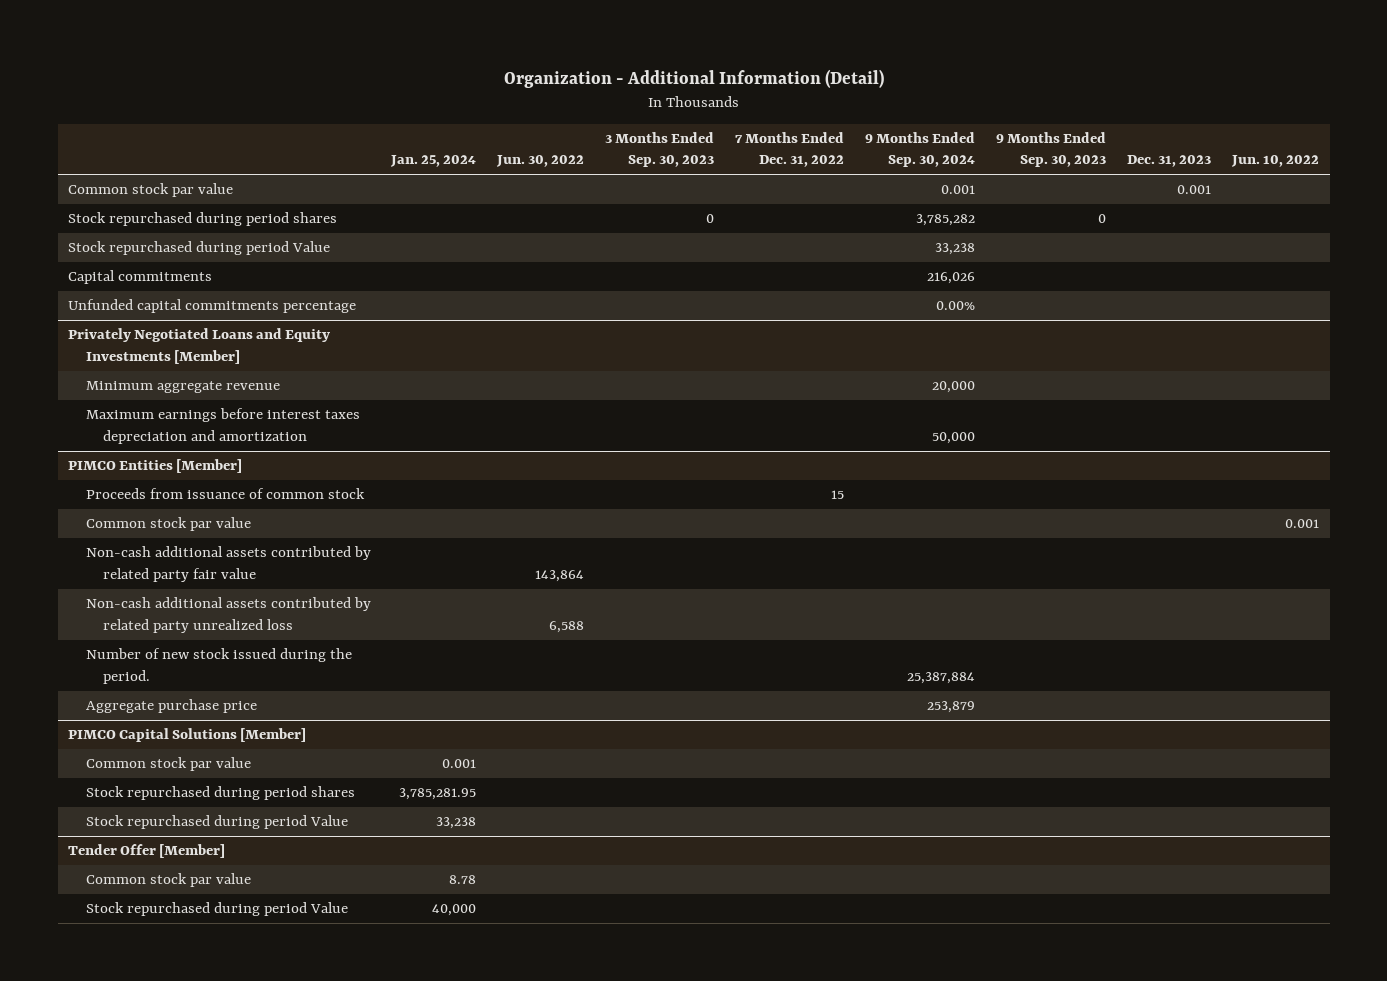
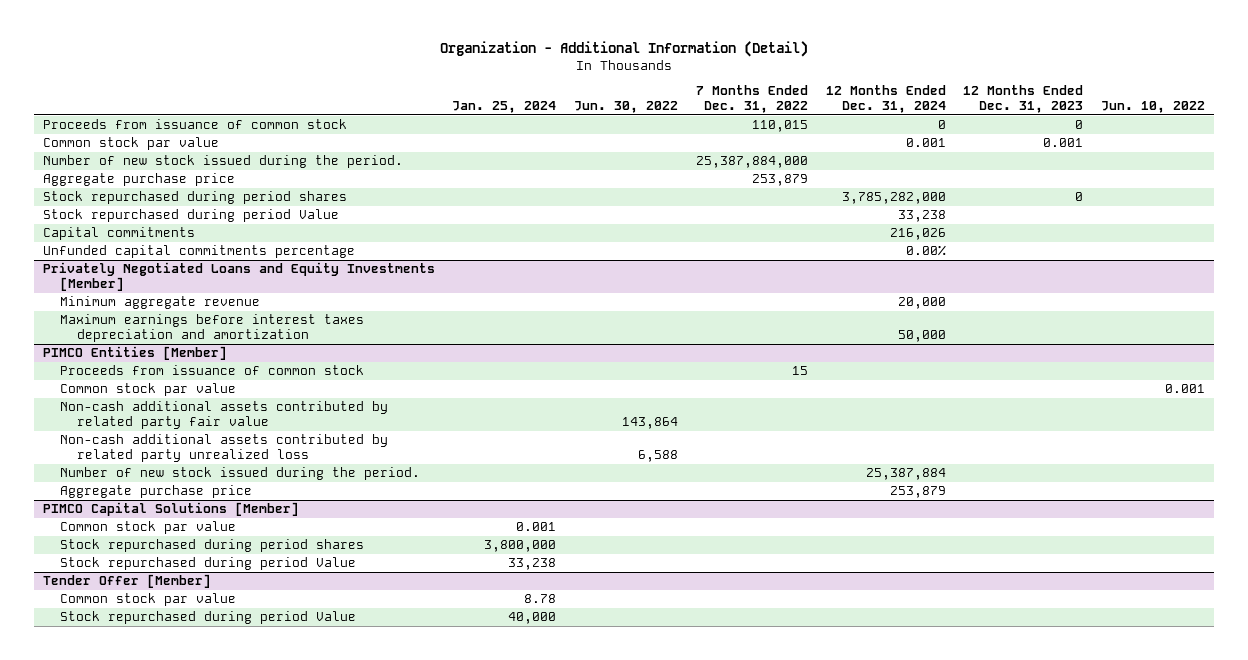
[605,132,715,168] 3 Months Ended Sep. 30, 2023 -> none
[865,132,976,168] 9 Months Ended Sep. 30, 2024 -> none
[996,132,1107,168] 9 Months Ended Sep. 30, 2023 -> none
[1127,155,1212,168] Dec. 31, 2023 -> none
none -> [825,85,946,114] 12 Months Ended Dec. 31, 2024
none -> [963,85,1084,114] 12 Months Ended Dec. 31, 2023
none -> [42,119,347,130] Proceeds from issuance of common stock
none -> [42,155,403,169] Number of new stock issued during the period.
none -> [42,173,235,187] Aggregate purchase price
[399,788,477,801] 3,785,281.95 -> [484,540,557,553] 3,800,000

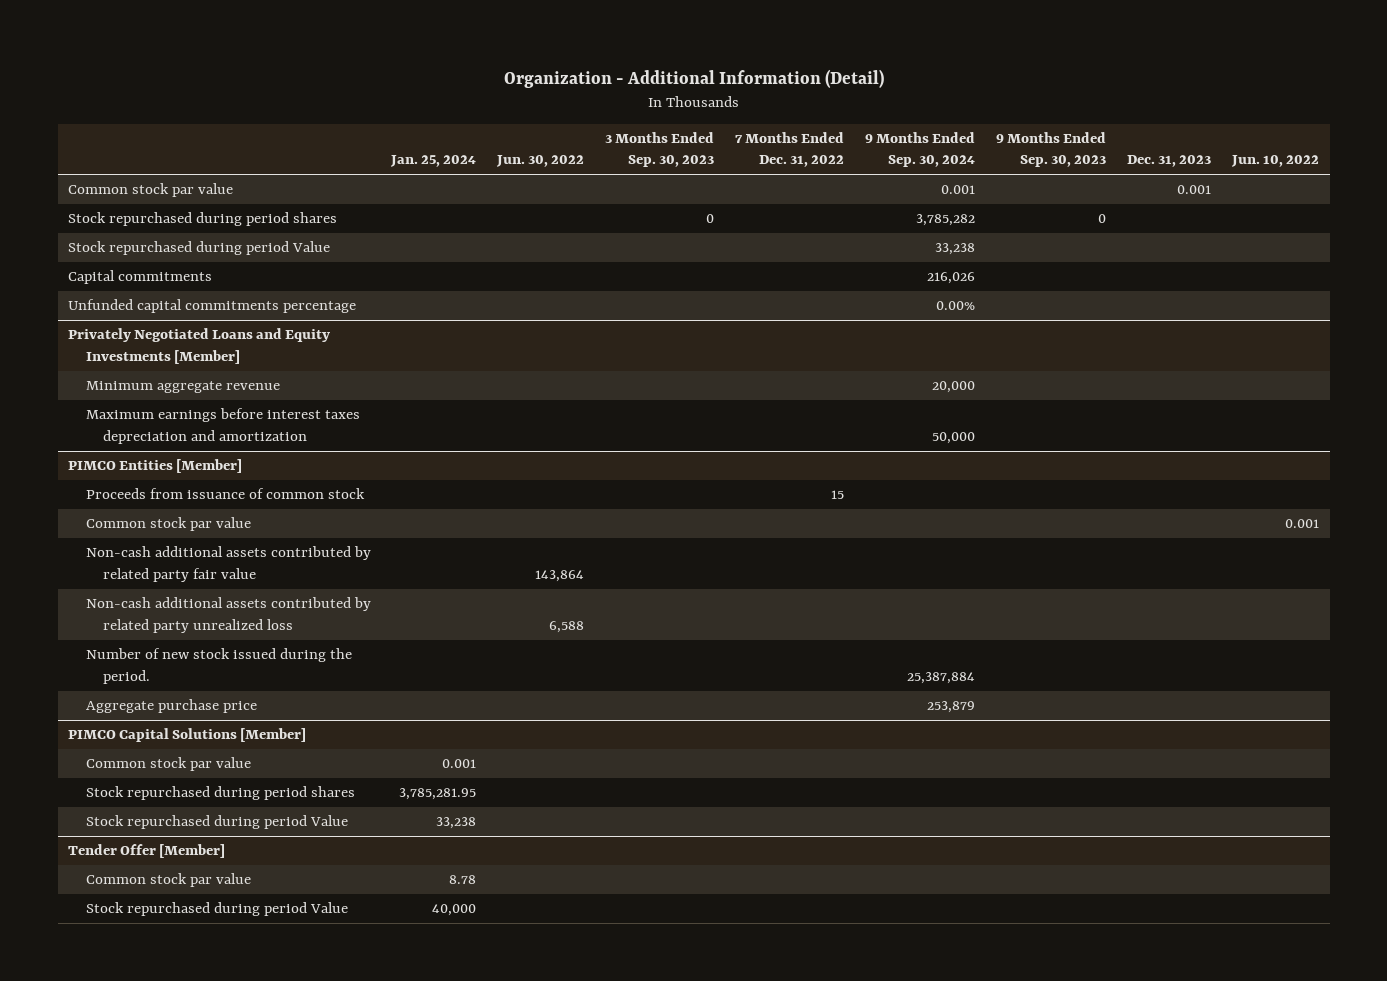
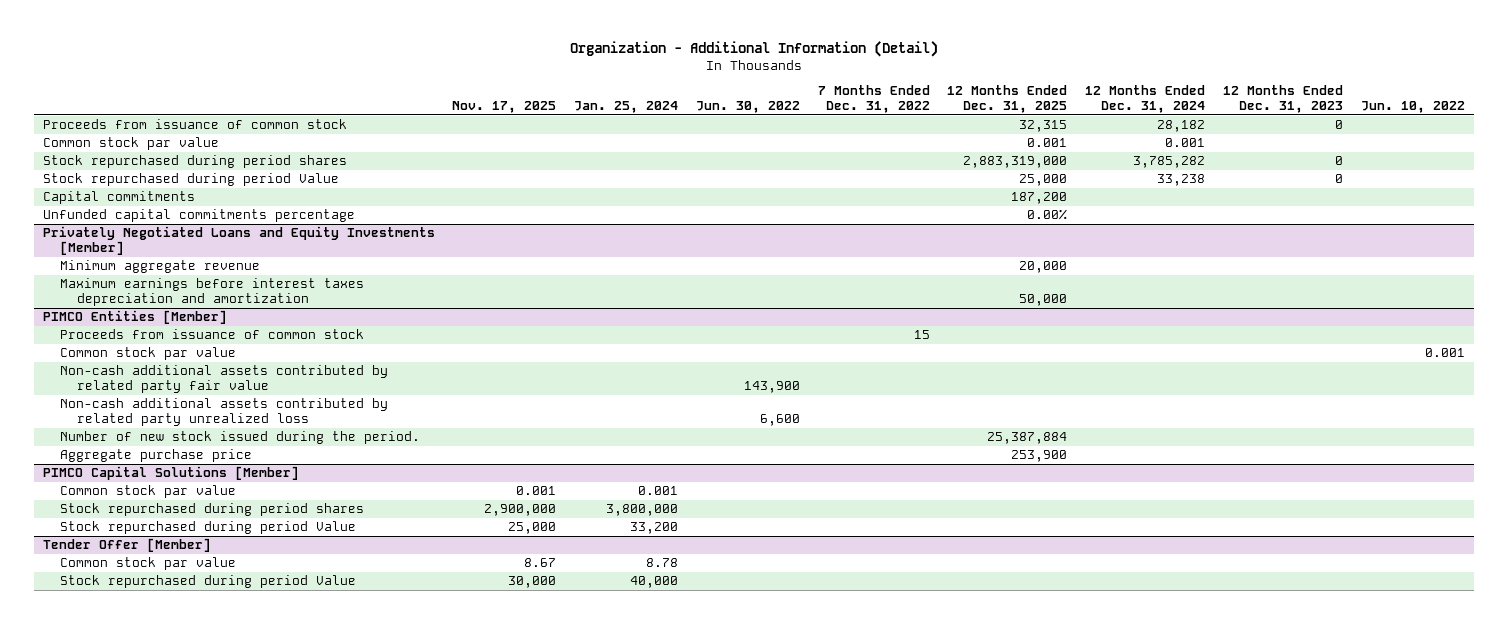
[605,132,715,168] 3 Months Ended Sep. 30, 2023 -> none
[865,132,976,168] 9 Months Ended Sep. 30, 2024 -> none
[996,132,1107,168] 9 Months Ended Sep. 30, 2023 -> none
[1127,155,1212,168] Dec. 31, 2023 -> none
none -> [452,101,557,114] Nov. 17, 2025
none -> [947,85,1068,114] 12 Months Ended Dec. 31, 2025
none -> [1085,85,1206,114] 12 Months Ended Dec. 31, 2024
none -> [1222,85,1343,114] 12 Months Ended Dec. 31, 2023
none -> [42,119,347,130] Proceeds from issuance of common stock
[535,569,585,582] 143,864 -> [743,381,800,394] 143,900
[549,620,585,633] 6,588 -> [759,414,800,427] 6,600
[399,788,477,801] 3,785,281.95 -> [606,504,679,517] 3,800,000
[436,817,477,830] 33,238 -> [630,522,679,535] 33,200

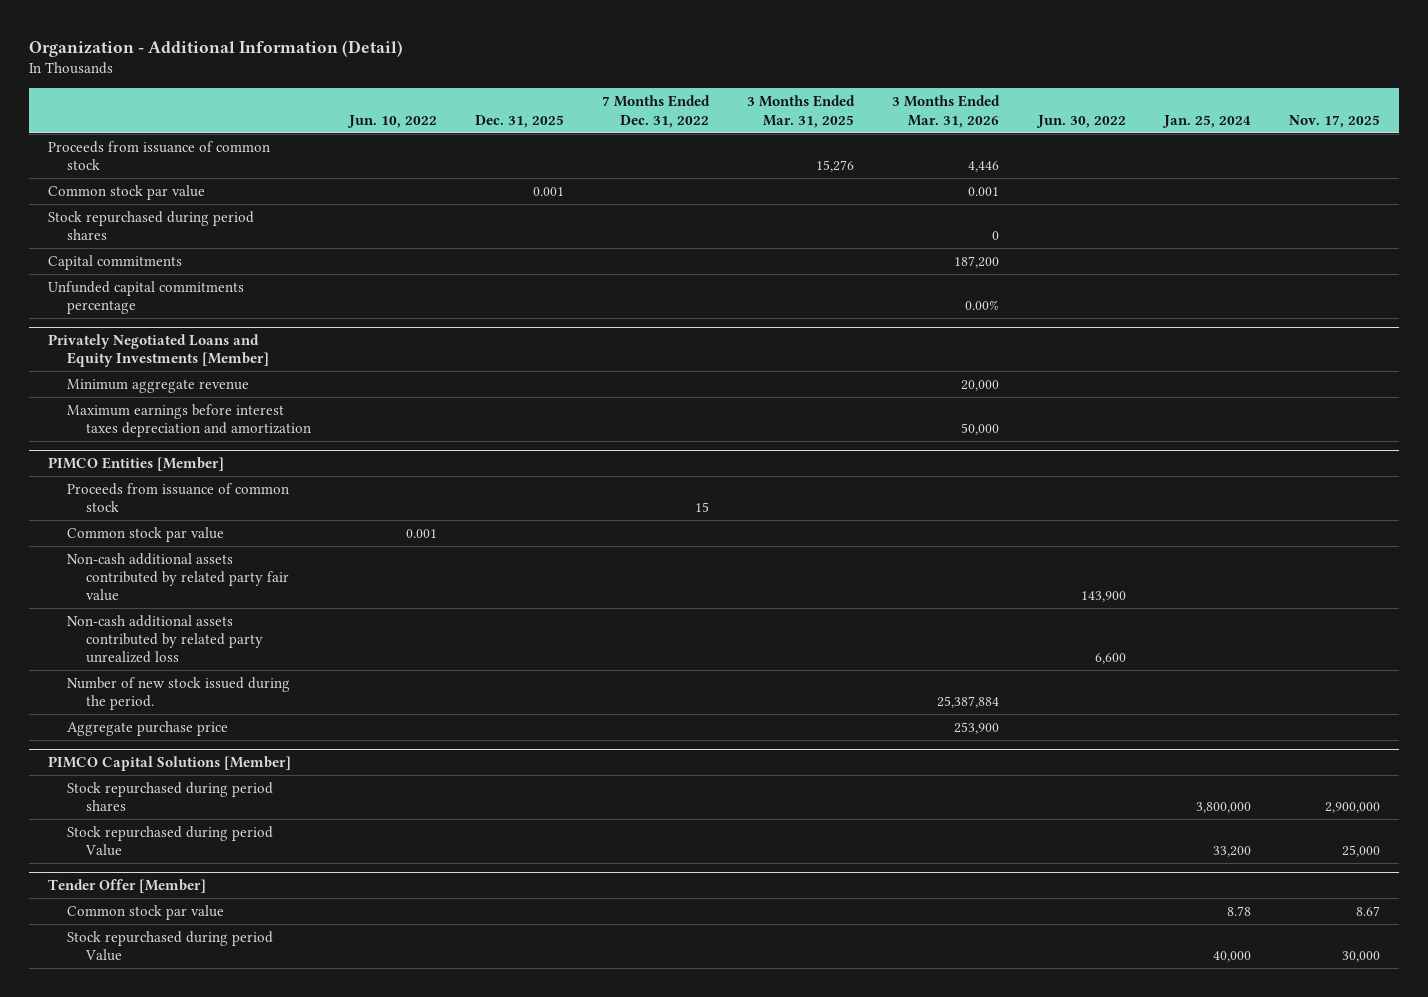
[947,85,1068,114] 12 Months Ended Dec. 31, 2025 -> none
[1085,85,1206,114] 12 Months Ended Dec. 31, 2024 -> none
[1222,85,1343,114] 12 Months Ended Dec. 31, 2023 -> none
none -> [475,114,565,128] Dec. 31, 2025
none -> [747,95,856,128] 3 Months Ended Mar. 31, 2025
none -> [892,95,1001,128] 3 Months Ended Mar. 31, 2026
[42,173,339,187] Stock repurchased during period Value -> none
[59,485,236,499] Common stock par value -> none

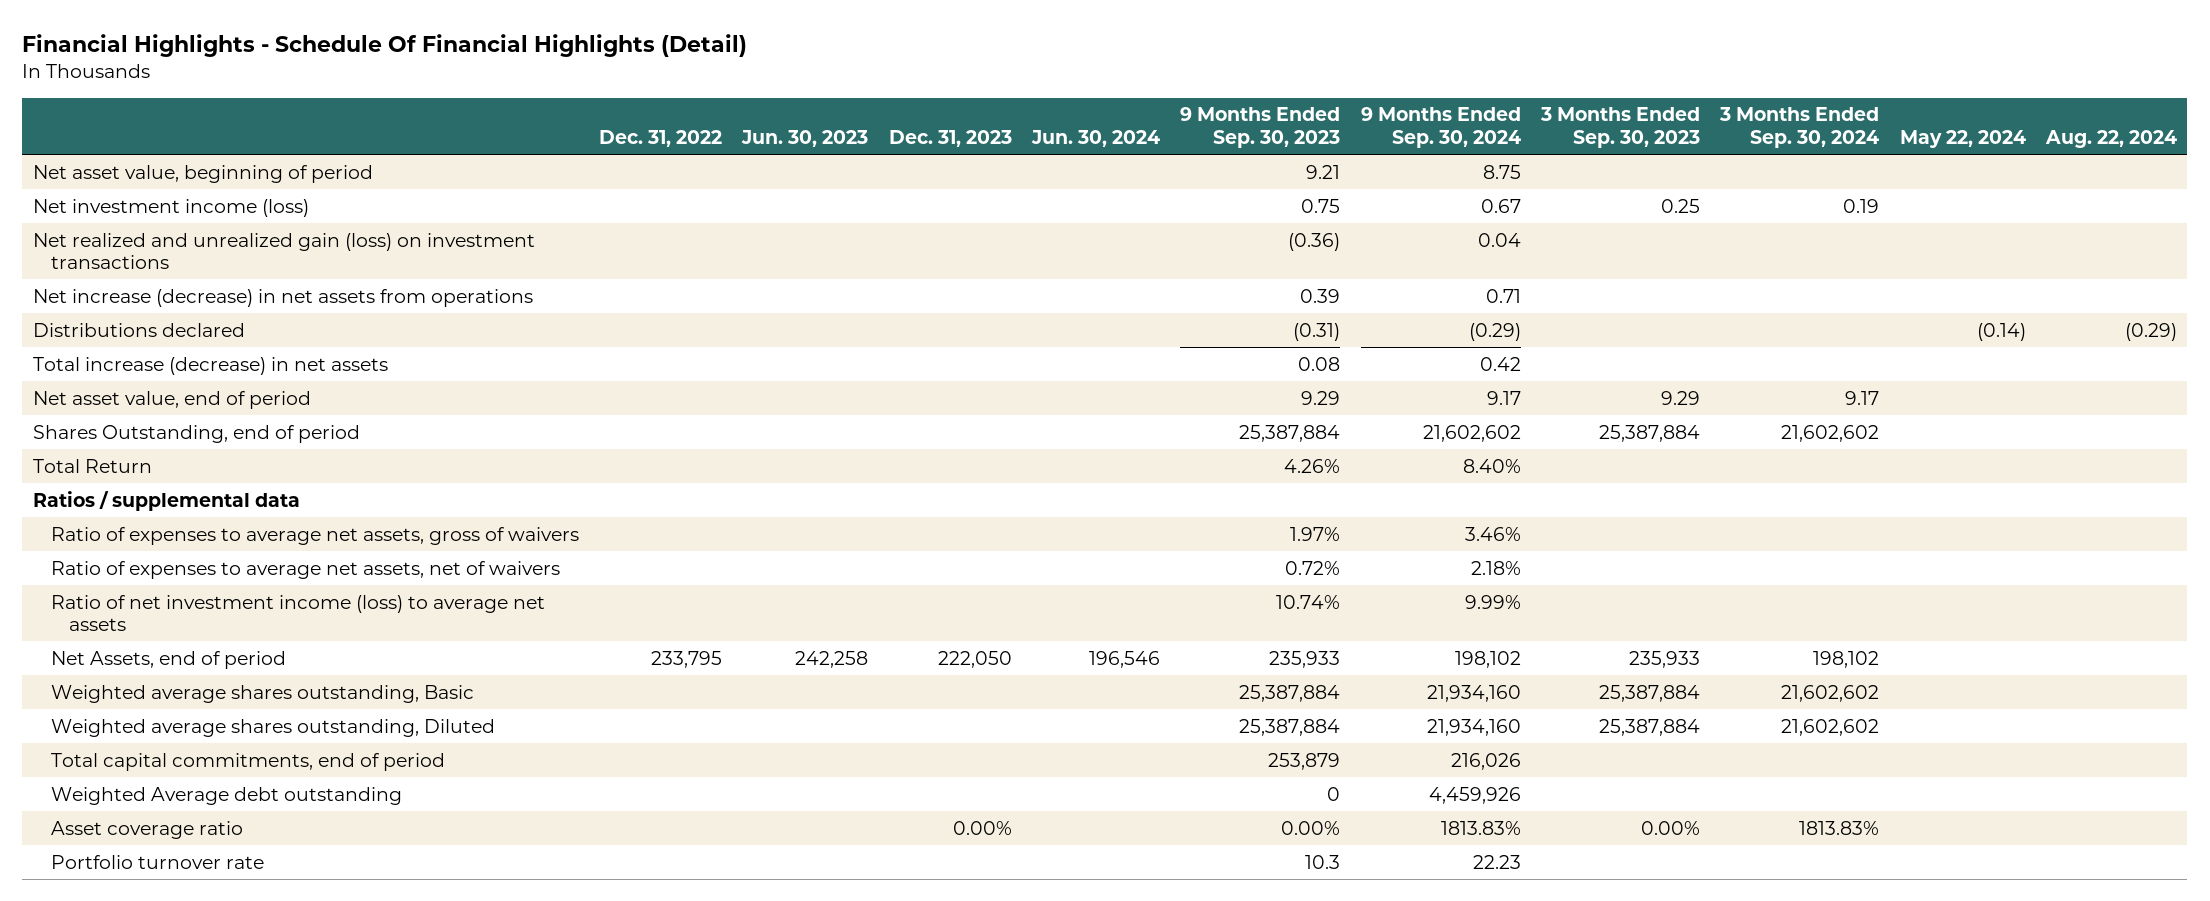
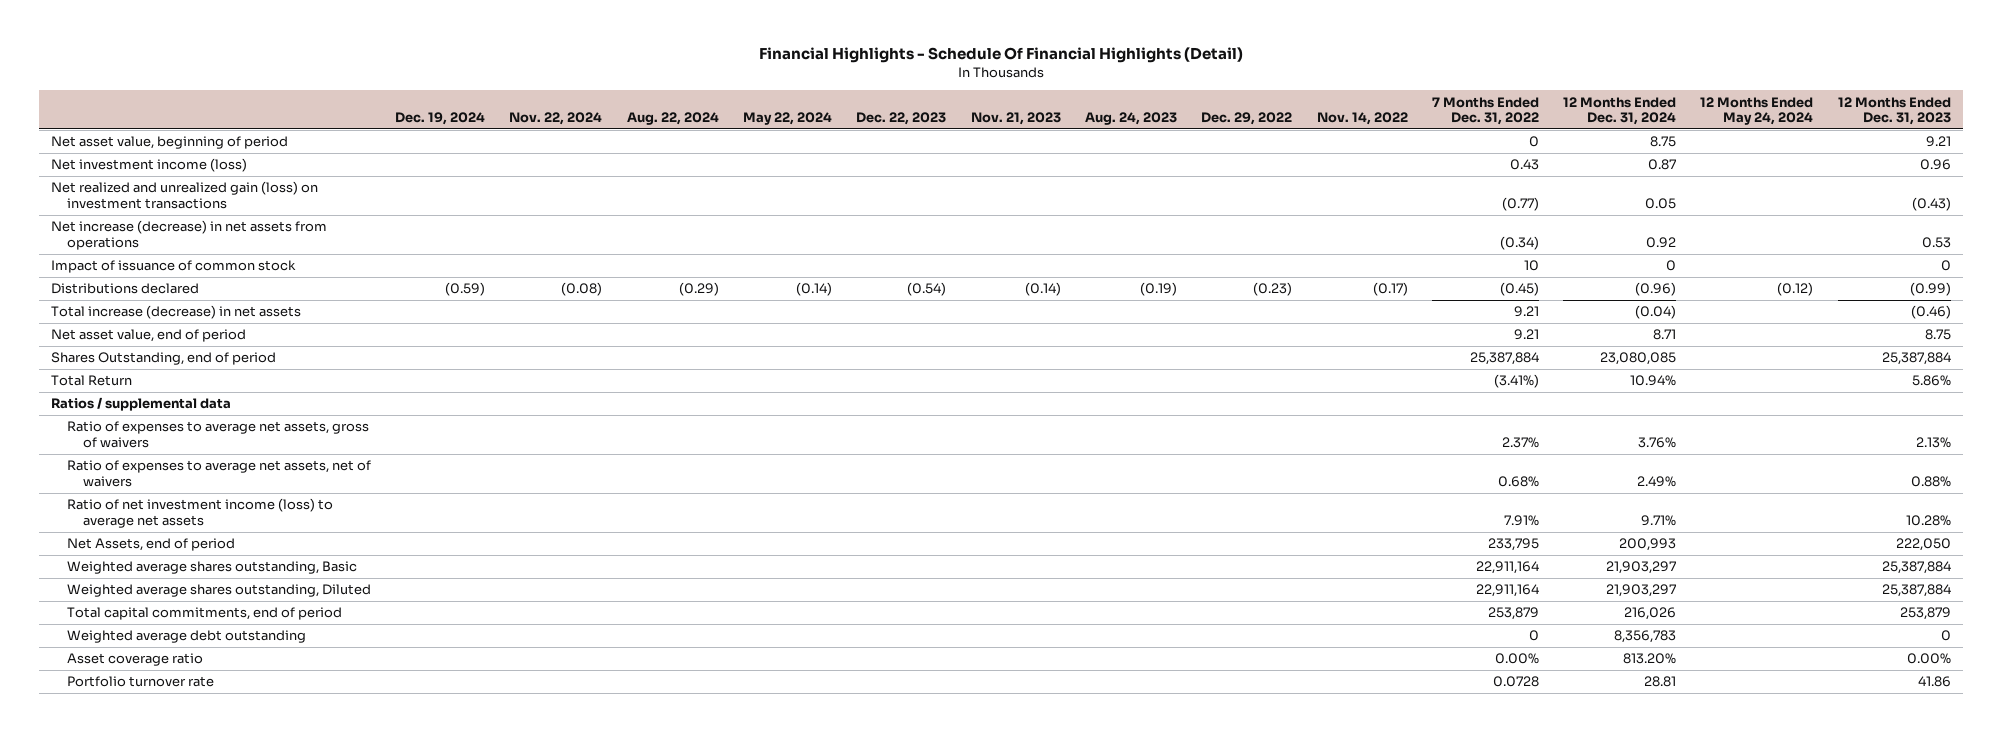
[599,129,723,147] Dec. 31, 2022 -> none
[741,129,869,147] Jun. 30, 2023 -> none
[888,129,1012,147] Dec. 31, 2023 -> none
[1031,129,1161,147] Jun. 30, 2024 -> none
[1180,107,1341,148] 9 Months Ended Sep. 30, 2023 -> none
[1360,107,1521,148] 9 Months Ended Sep. 30, 2024 -> none
[1540,107,1701,148] 3 Months Ended Sep. 30, 2023 -> none
[1719,107,1880,148] 3 Months Ended Sep. 30, 2024 -> none
none -> [395,111,486,125] Dec. 19, 2024
none -> [509,111,603,125] Nov. 22, 2024
none -> [856,111,947,125] Dec. 22, 2023
none -> [970,111,1061,125] Nov. 21, 2023
none -> [1084,111,1177,125] Aug. 24, 2023
none -> [1201,111,1293,125] Dec. 29, 2022
none -> [1316,111,1408,125] Nov. 14, 2022
none -> [1431,96,1539,125] 7 Months Ended Dec. 31, 2022
none -> [1563,96,1677,125] 12 Months Ended Dec. 31, 2024
none -> [1700,96,1814,125] 12 Months Ended May 24, 2024
none -> [1837,96,1951,125] 12 Months Ended Dec. 31, 2023
none -> [50,260,296,274] Impact of issuance of common stock
[50,786,402,805] Weighted Average debt outstanding -> [66,630,306,644] Weighted average debt outstanding

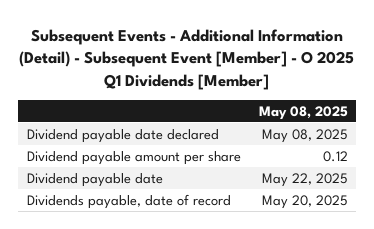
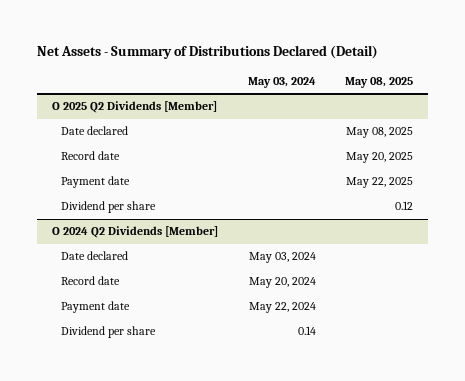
[19,28,355,90] Subsequent Events - Additional Information (Detail) - Subsequent Event [Member] - O 2025 Q1 Dividends [Member] -> [37,45,379,60] Net Assets - Summary of Distributions Declared (Detail)
none -> [247,76,316,88] May 03, 2024
[26,128,219,143] Dividend payable date declared -> none
[26,150,241,165] Dividend payable amount per share -> none
[26,172,163,187] Dividend payable date -> none
[26,193,231,209] Dividends payable, date of record -> none
none -> [52,101,218,114] O 2025 Q2 Dividends [Member]
none -> [60,126,128,136] Date declared
none -> [60,151,120,161] Record date
none -> [60,176,130,189] Payment date
none -> [60,201,156,214] Dividend per share
none -> [52,226,219,239] O 2024 Q2 Dividends [Member]
none -> [60,251,128,261] Date declared
none -> [60,276,120,286] Record date
none -> [60,301,130,314] Payment date
none -> [60,326,156,339] Dividend per share

